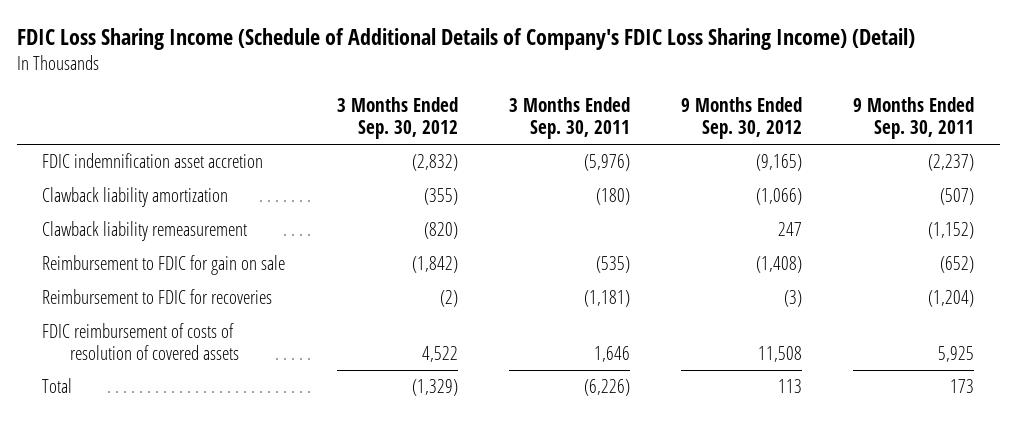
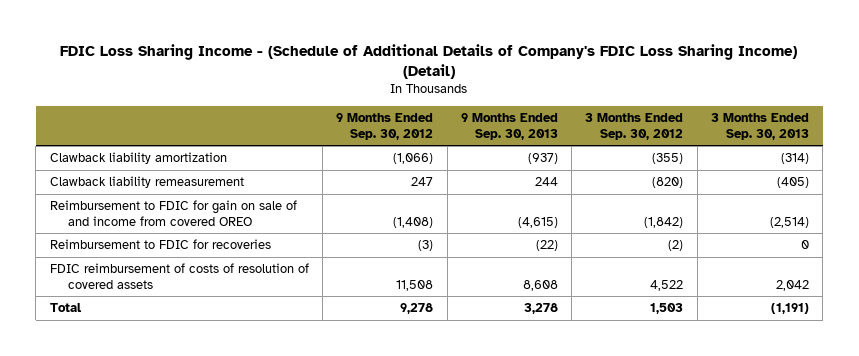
[16,28,915,51] FDIC Loss Sharing Income (Schedule of Additional Details of Company's FDIC Loss Sharing Income) (Detail) -> [60,43,798,79] FDIC Loss Sharing Income - (Schedule of Additional Details of Company's FDIC Loss Sharing Income) (Detail)
[508,97,630,140] 3 Months Ended Sep. 30, 2011 -> none
[853,97,975,140] 9 Months Ended Sep. 30, 2011 -> none
none -> [460,113,558,140] 9 Months Ended Sep. 30, 2013
none -> [710,113,809,140] 3 Months Ended Sep. 30, 2013
[42,153,264,169] FDIC indemnification asset accretion -> none
[42,255,286,276] Reimbursement to FDIC for gain on sale -> [49,200,297,226] Reimbursement to FDIC for gain on sale of and income from covered OREO
[411,379,458,397] (1,329) -> [650,303,684,315] 1,503
[778,379,803,394] 113 -> [400,303,434,315] 9,278

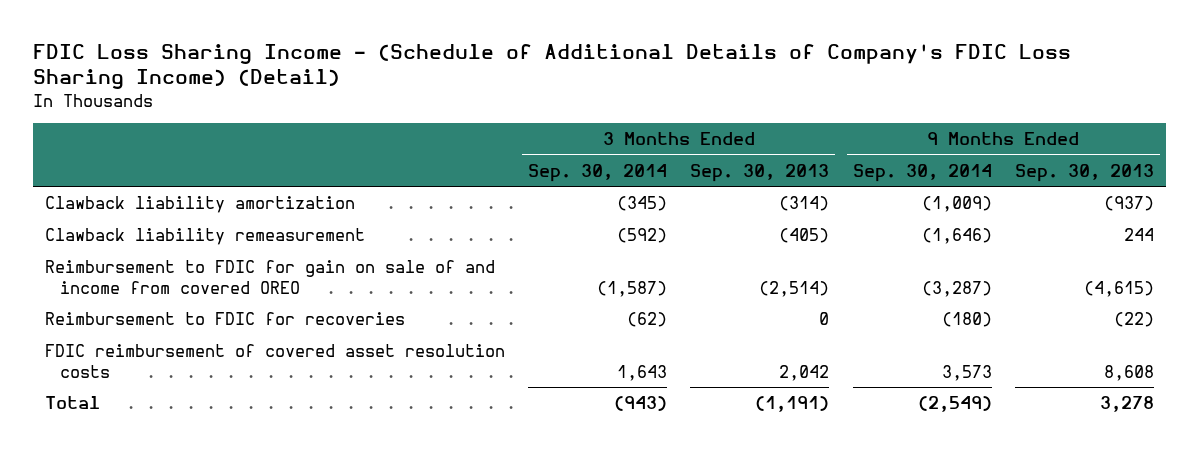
[336,113,434,140] 9 Months Ended Sep. 30, 2012 -> none
[585,113,684,140] 3 Months Ended Sep. 30, 2012 -> none
none -> [528,163,668,182] Sep. 30, 2014
none -> [852,163,992,182] Sep. 30, 2014
[49,263,309,289] FDIC reimbursement of costs of resolution of covered assets -> [44,344,505,378] FDIC reimbursement of covered asset resolution costs

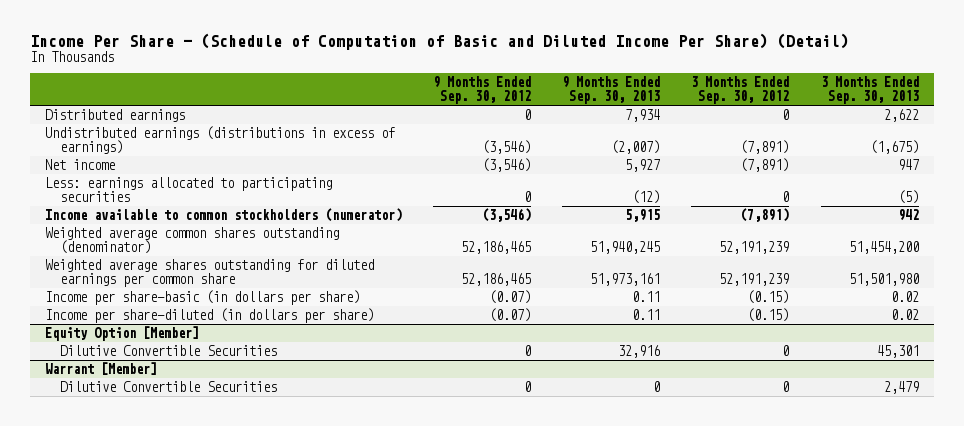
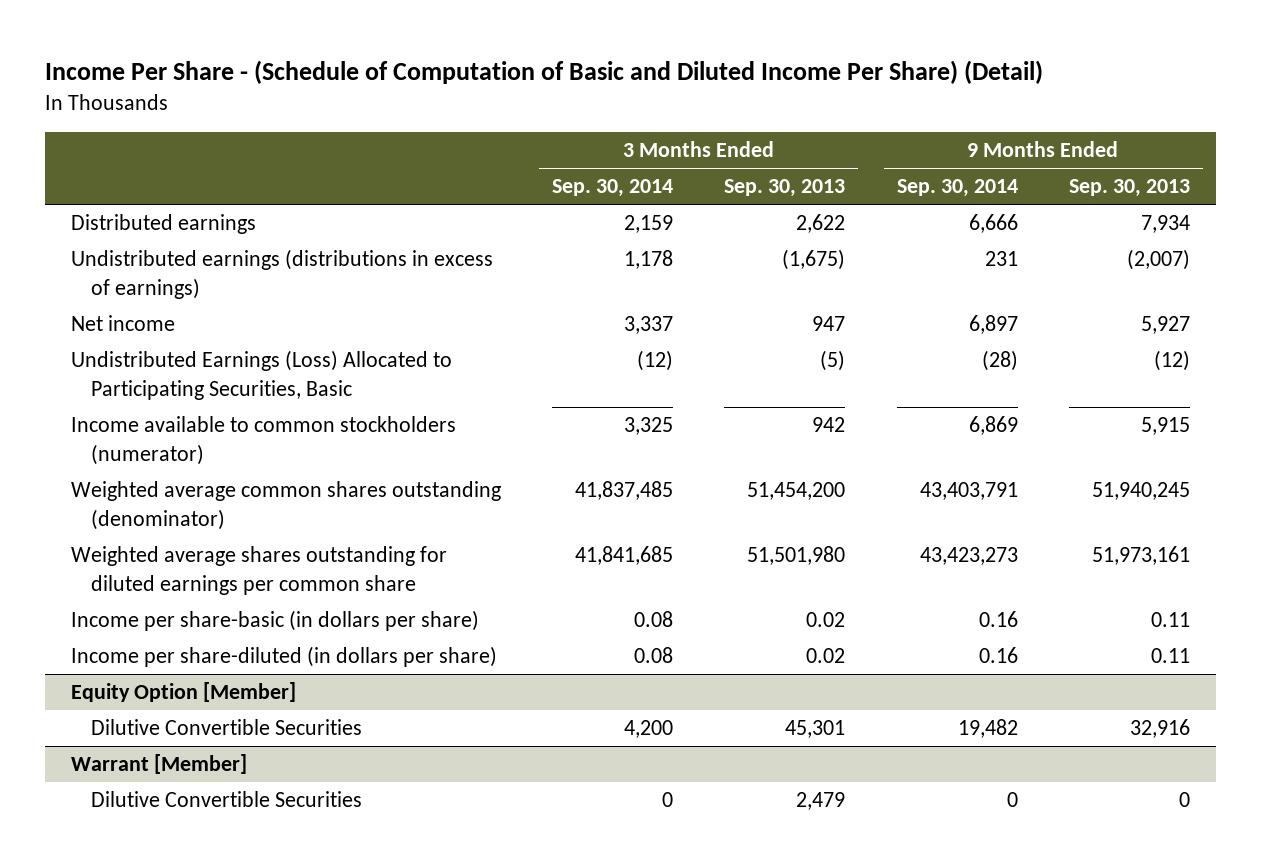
[433,76,532,105] 9 Months Ended Sep. 30, 2012 -> none
[691,76,790,105] 3 Months Ended Sep. 30, 2012 -> none
none -> [552,179,674,198] Sep. 30, 2014
none -> [896,179,1018,198] Sep. 30, 2014
[45,177,333,203] Less: earnings allocated to participating securities -> [71,350,453,400] Undistributed Earnings (Loss) Allocated to Participating Securities, Basic

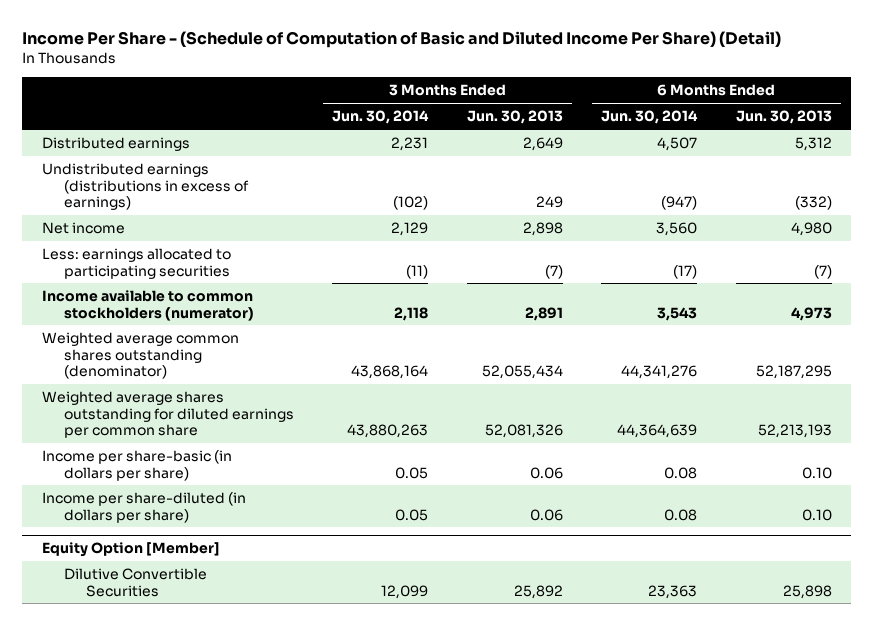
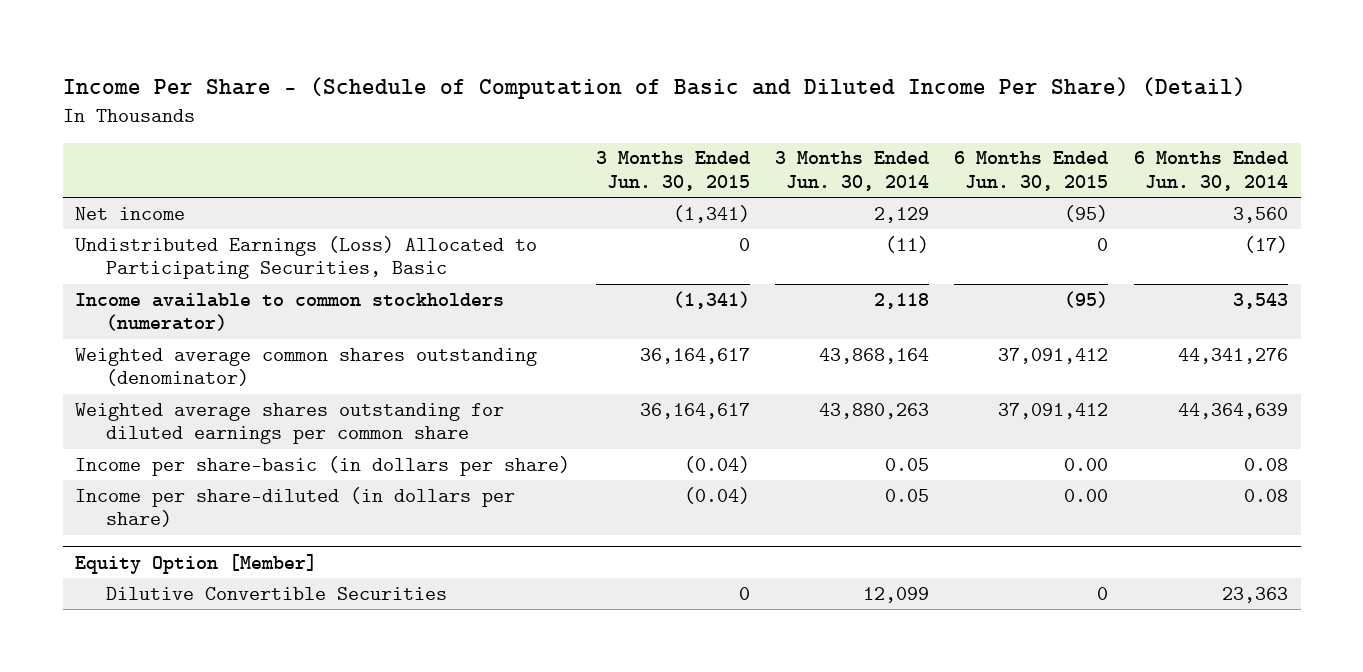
[466,110,563,125] Jun. 30, 2013 -> none
[735,110,832,125] Jun. 30, 2013 -> none
none -> [595,151,750,192] 3 Months Ended Jun. 30, 2015
none -> [954,151,1109,192] 6 Months Ended Jun. 30, 2015
[41,137,190,152] Distributed earnings -> none
[41,163,249,211] Undistributed earnings (distributions in excess of earnings) -> none
[41,248,231,279] Less: earnings allocated to participating securities -> [75,235,538,280] Undistributed Earnings (Loss) Allocated to Participating Securities, Basic

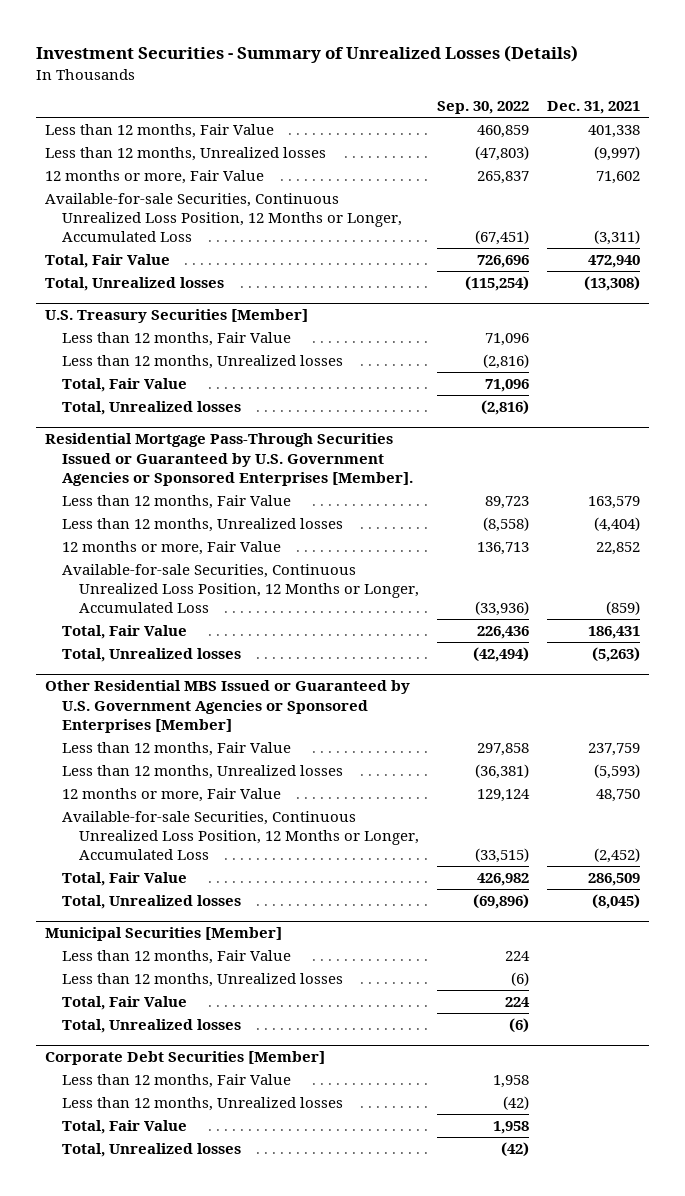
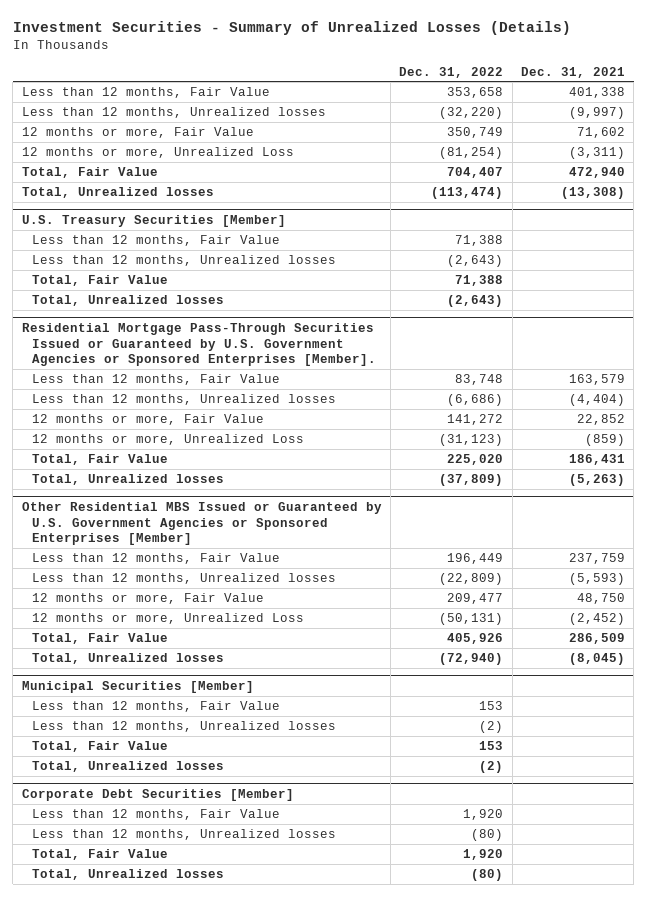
[436,101,529,115] Sep. 30, 2022 -> none
none -> [399,66,504,78] Dec. 31, 2022
[45,192,402,243] Available-for-sale Securities, Continuous Unrealized Loss Position, 12 Months or Longer, Accumulated Loss -> [21,147,294,159] 12 months or more, Unrealized Loss
[61,563,419,614] Available-for-sale Securities, Continuous Unrealized Loss Position, 12 Months or Longer, Accumulated Loss -> [32,434,305,446] 12 months or more, Unrealized Loss
[61,810,419,861] Available-for-sale Securities, Continuous Unrealized Loss Position, 12 Months or Longer, Accumulated Loss -> [32,613,305,625] 12 months or more, Unrealized Loss

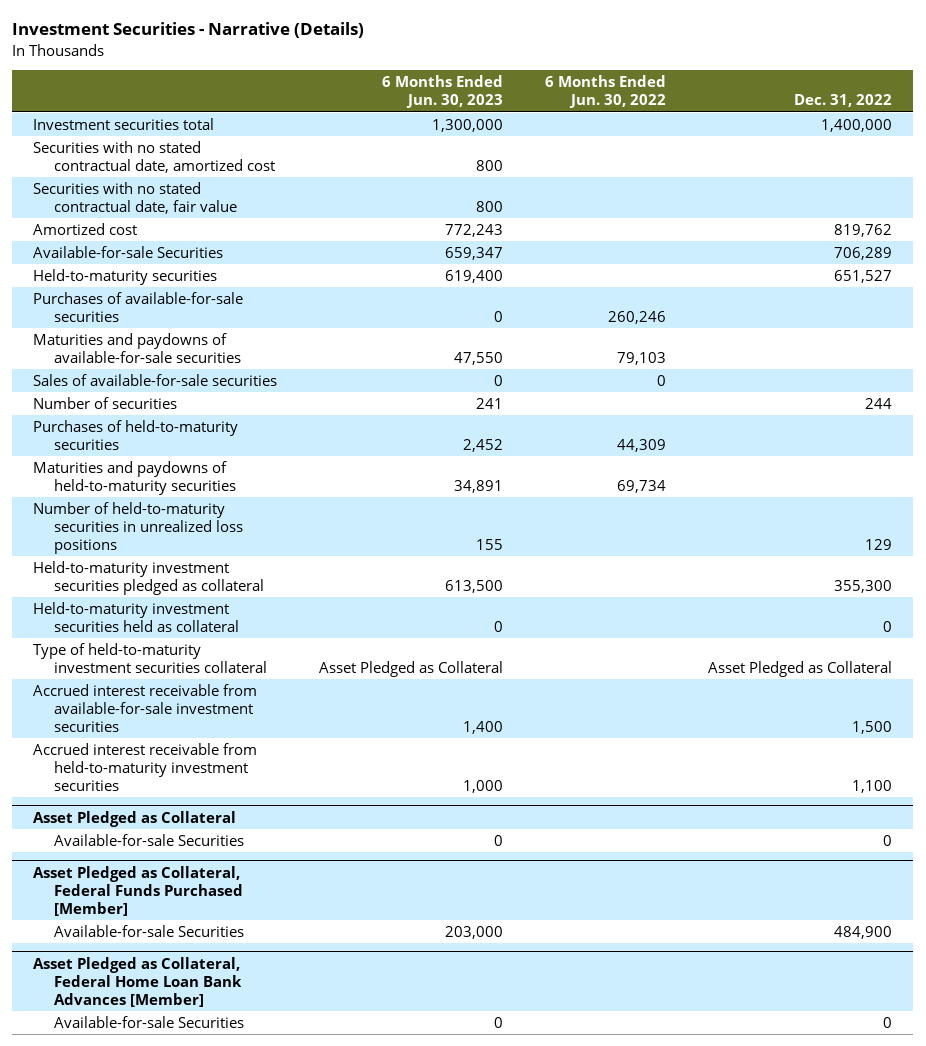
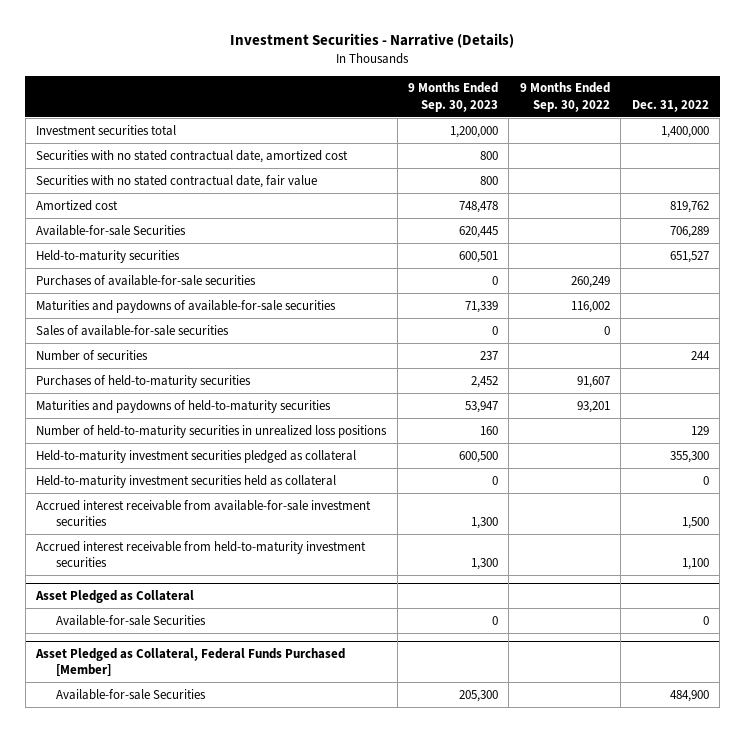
[382,75,504,109] 6 Months Ended Jun. 30, 2023 -> none
[545,75,667,109] 6 Months Ended Jun. 30, 2022 -> none
none -> [408,82,499,112] 9 Months Ended Sep. 30, 2023
none -> [519,82,610,112] 9 Months Ended Sep. 30, 2022
[33,642,268,673] Type of held-to-maturity investment securities collateral -> none
[33,956,243,1007] Asset Pledged as Collateral, Federal Home Loan Bank Advances [Member] -> none
[54,1015,245,1028] Available-for-sale Securities -> none

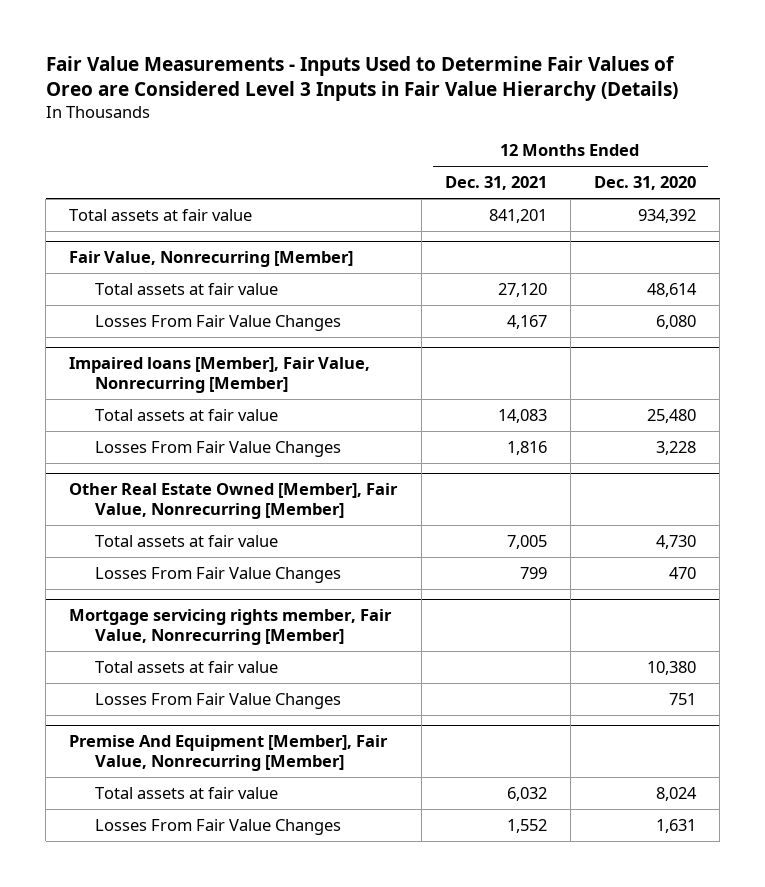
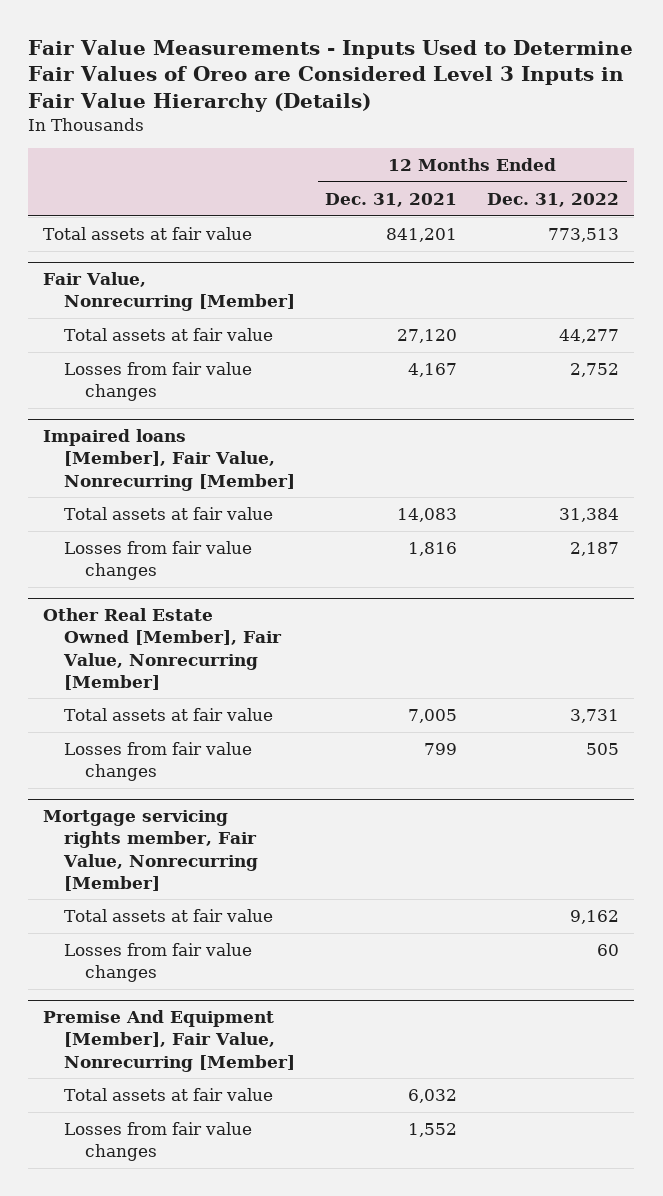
[594,176,697,191] Dec. 31, 2020 -> none
none -> [487,192,620,207] Dec. 31, 2022
[94,314,341,331] Losses From Fair Value Changes -> [64,362,253,402] Losses from fair value changes
[94,440,341,457] Losses From Fair Value Changes -> [64,541,253,581] Losses from fair value changes
[94,566,341,583] Losses From Fair Value Changes -> [64,742,253,782] Losses from fair value changes
[94,692,341,709] Losses From Fair Value Changes -> [64,943,253,983] Losses from fair value changes
[94,818,341,835] Losses From Fair Value Changes -> [64,1122,253,1162] Losses from fair value changes

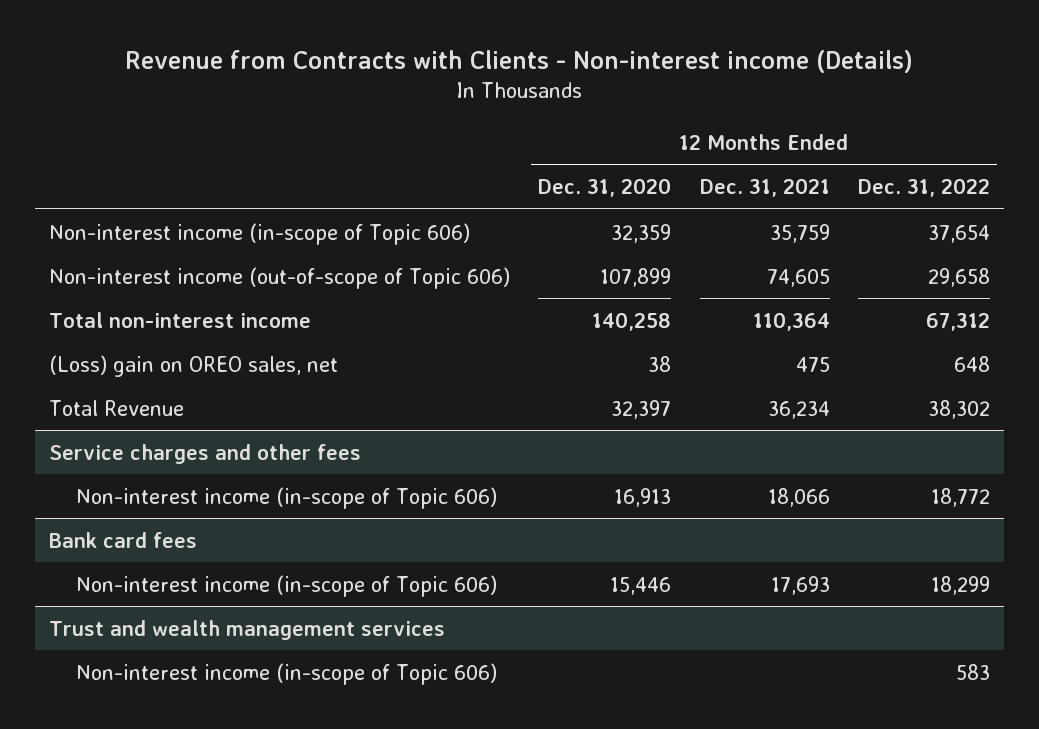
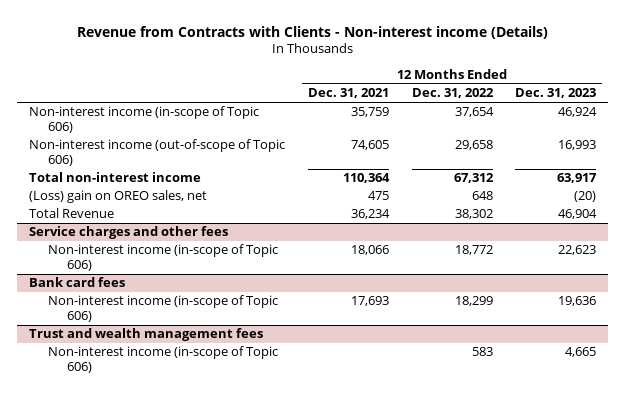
[538,177,672,197] Dec. 31, 2020 -> none
none -> [515,88,597,99] Dec. 31, 2023
[48,619,445,640] Trust and wealth management services -> [28,328,263,342] Trust and wealth management fees

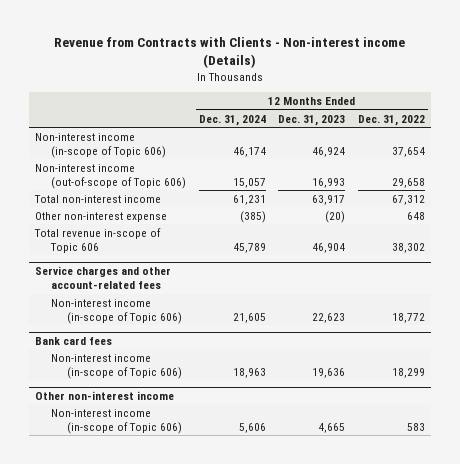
[307,88,389,99] Dec. 31, 2021 -> none
none -> [198,114,266,126] Dec. 31, 2024
[28,190,207,204] (Loss) gain on OREO sales, net -> [35,211,168,222] Other non-interest expense
[28,208,114,219] Total Revenue -> [34,227,162,253] Total revenue in-scope of Topic 606
[28,226,228,240] Service charges and other fees -> [35,265,172,289] Service charges and other account-related fees
[28,328,263,342] Trust and wealth management fees -> none
none -> [35,390,175,400] Other non-interest income

